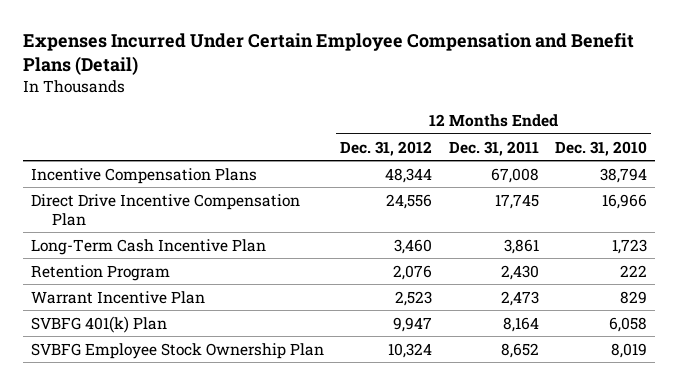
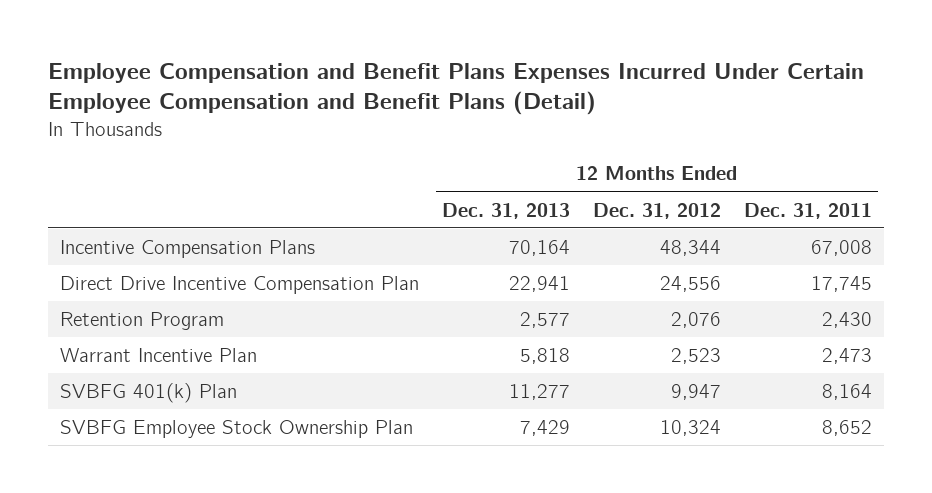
[22,33,634,76] Expenses Incurred Under Certain Employee Compensation and Benefit Plans (Detail) -> [48,62,865,116] Employee Compensation and Benefit Plans Expenses Incurred Under Certain Employee Compensation and Benefit Plans (Detail)
[554,140,647,156] Dec. 31, 2010 -> none
none -> [442,202,571,219] Dec. 31, 2013
[30,238,266,255] Long-Term Cash Incentive Plan -> none

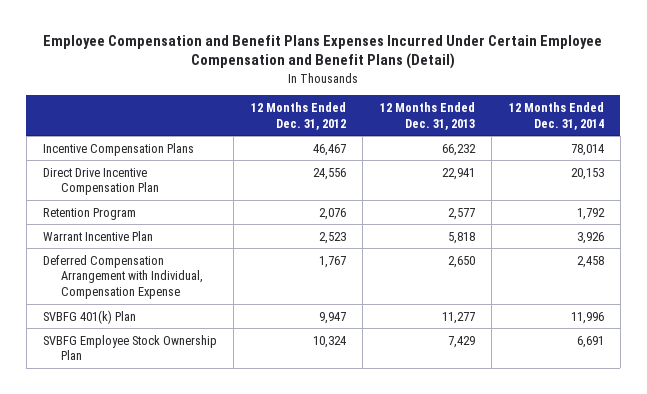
[744,202,873,219] Dec. 31, 2011 -> none
none -> [508,101,604,130] 12 Months Ended Dec. 31, 2014
[509,239,571,256] 70,164 -> [441,143,476,156] 66,232
[660,239,722,256] 48,344 -> [312,143,346,156] 46,467
none -> [43,254,204,300] Deferred Compensation Arrangement with Individual, Compensation Expense

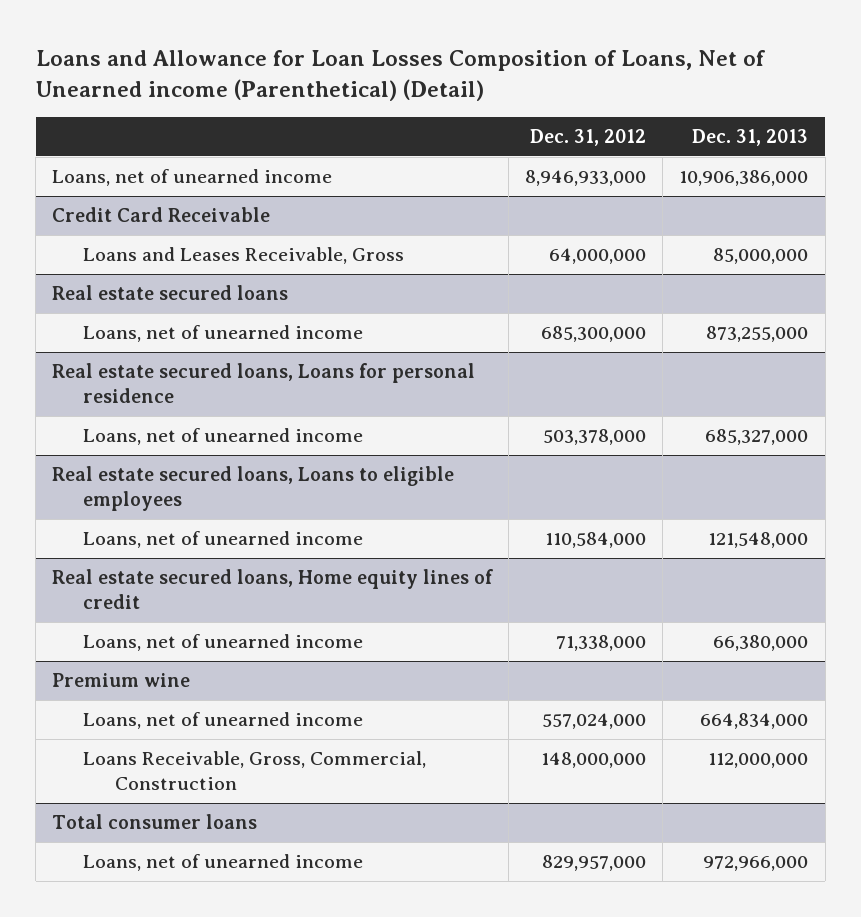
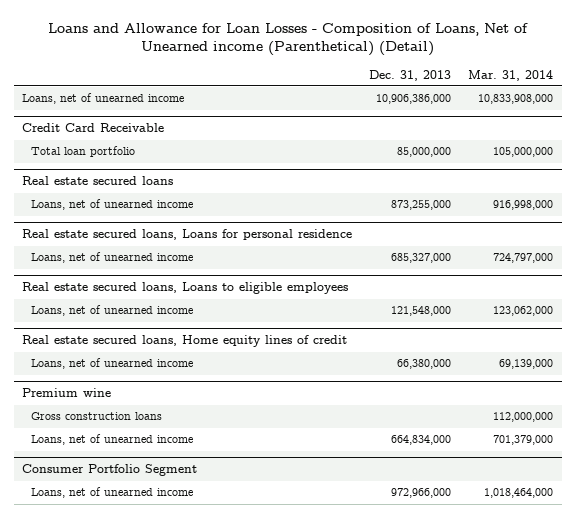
[35,50,765,101] Loans and Allowance for Loan Losses Composition of Loans, Net of Unearned income (Parenthetical) (Detail) -> [47,22,528,57] Loans and Allowance for Loan Losses - Composition of Loans, Net of Unearned income (Parenthetical) (Detail)
[530,128,647,146] Dec. 31, 2012 -> none
none -> [468,69,554,81] Mar. 31, 2014
[83,247,405,265] Loans and Leases Receivable, Gross -> [31,146,136,158] Total loan portfolio
none -> [31,412,163,421] Gross construction loans
[83,751,427,790] Loans Receivable, Gross, Commercial, Construction -> none
[52,814,258,830] Total consumer loans -> none
none -> [22,464,198,477] Consumer Portfolio Segment

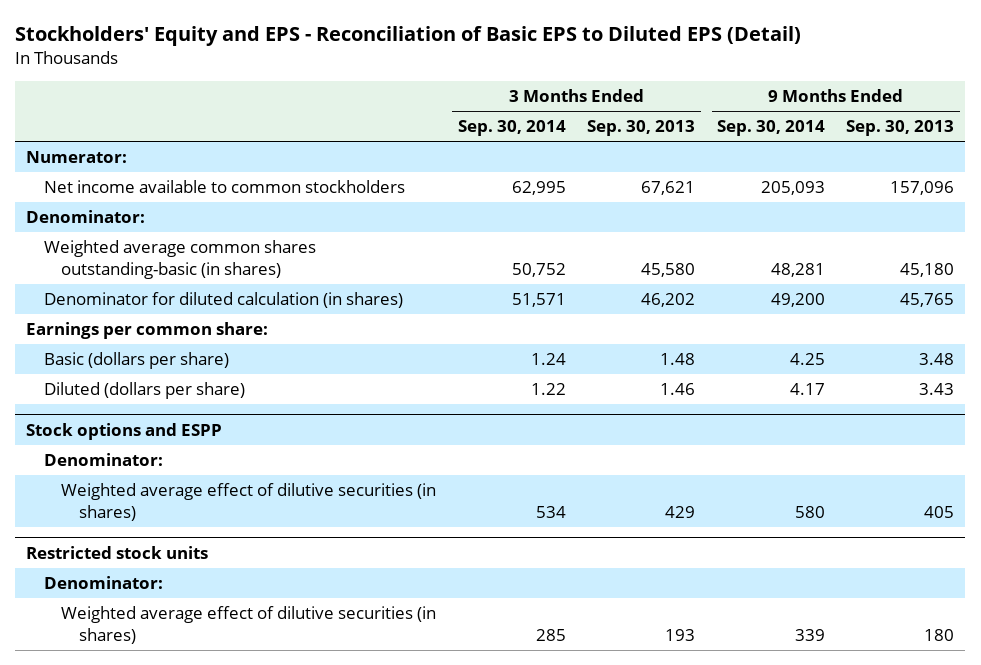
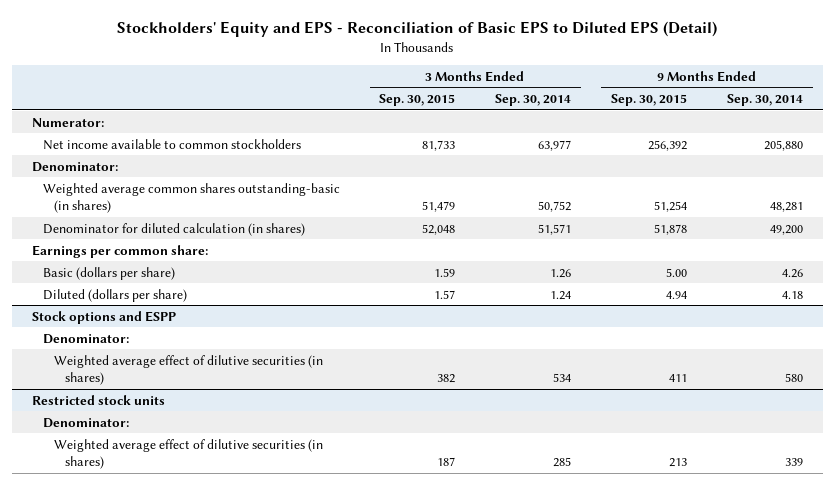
[587,120,696,137] Sep. 30, 2013 -> none
[846,120,955,137] Sep. 30, 2013 -> none
none -> [379,94,456,107] Sep. 30, 2015
none -> [610,94,687,107] Sep. 30, 2015
[511,181,566,196] 62,995 -> [538,139,572,151] 63,977
[760,181,825,196] 205,093 -> [763,139,803,151] 205,880
[530,353,566,366] 1.24 -> [550,268,572,278] 1.26
[789,353,825,366] 4.25 -> [781,268,803,278] 4.26
[530,383,566,396] 1.22 -> [550,290,572,300] 1.24
[789,383,825,396] 4.17 -> [781,290,803,299] 4.18

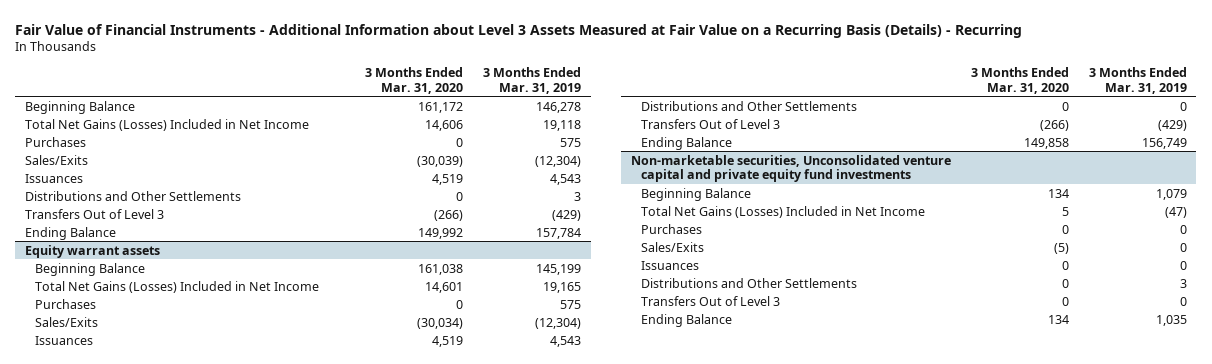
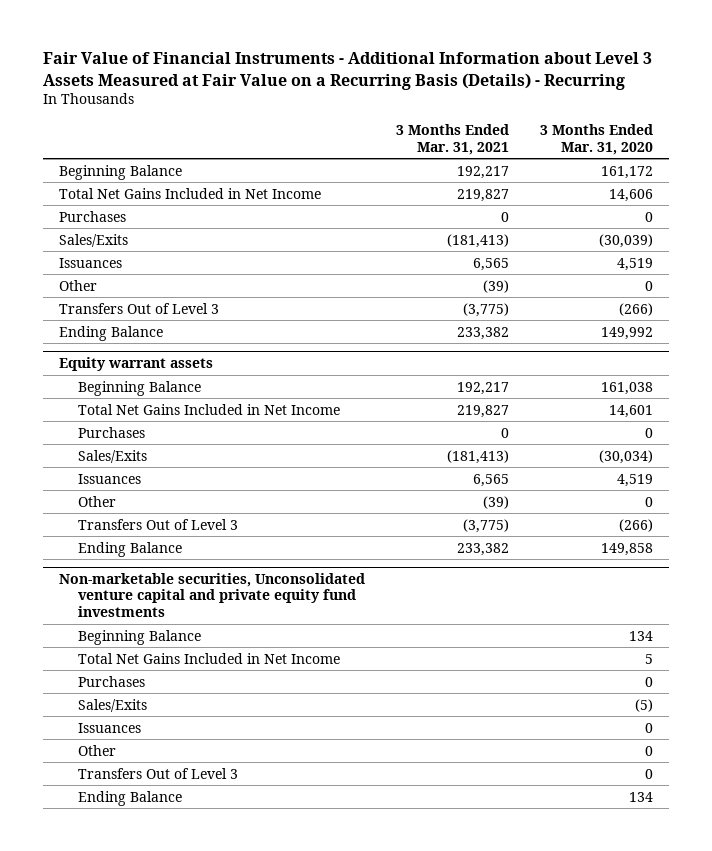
[482,66,581,94] 3 Months Ended Mar. 31, 2019 -> none
none -> [395,124,509,155] 3 Months Ended Mar. 31, 2021
[25,118,310,131] Total Net Gains (Losses) Included in Net Income -> [58,187,321,199] Total Net Gains Included in Net Income
[25,190,242,201] Distributions and Other Settlements -> none
none -> [58,279,97,291] Other
[34,280,319,293] Total Net Gains (Losses) Included in Net Income -> [78,403,341,415] Total Net Gains Included in Net Income
[640,100,857,111] Distributions and Other Settlements -> none
none -> [78,495,117,507] Other
[640,205,925,218] Total Net Gains (Losses) Included in Net Income -> [78,652,341,664] Total Net Gains Included in Net Income
[640,277,857,288] Distributions and Other Settlements -> none
none -> [78,744,117,756] Other

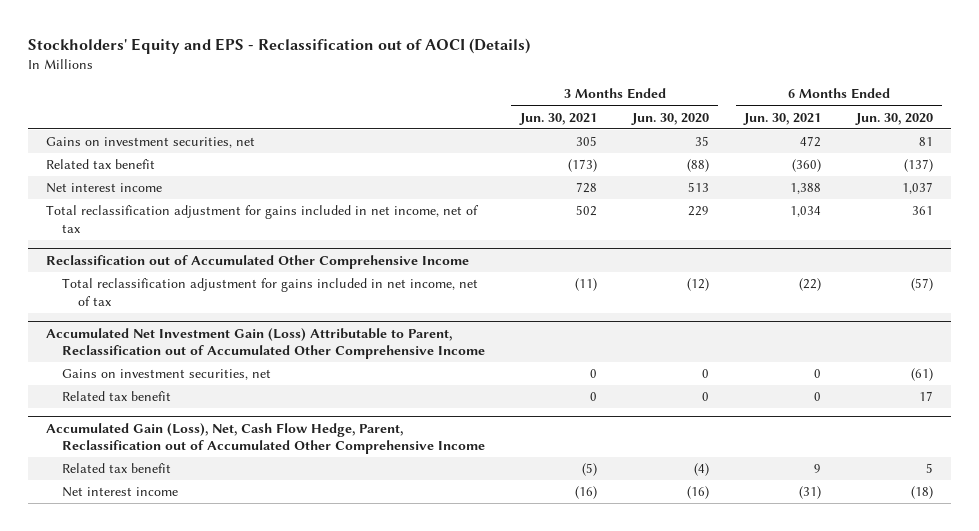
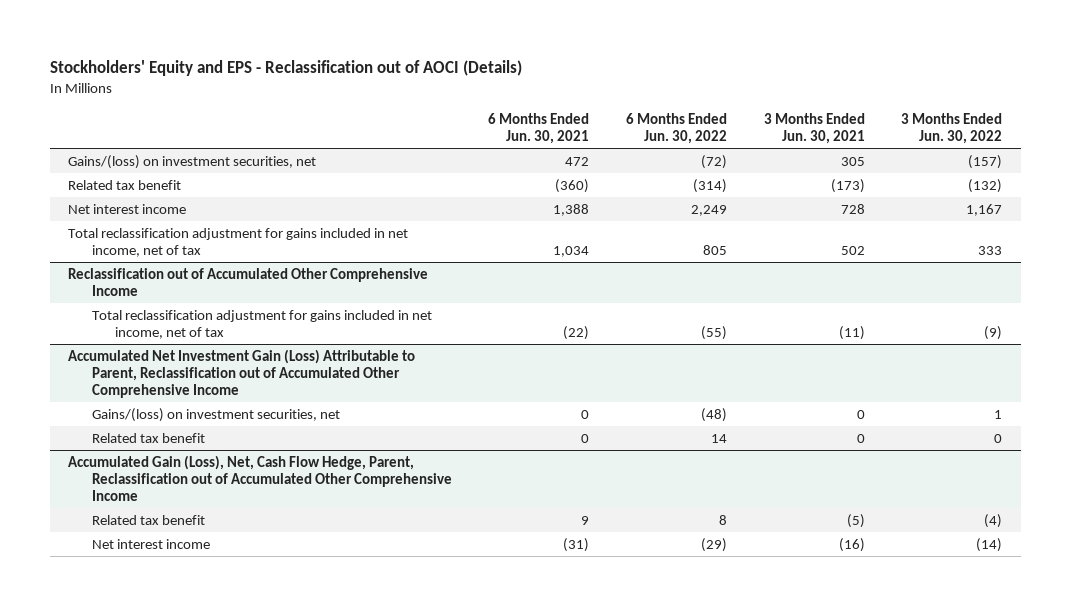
[631,112,710,125] Jun. 30, 2020 -> none
[855,112,934,125] Jun. 30, 2020 -> none
none -> [626,113,728,145] 6 Months Ended Jun. 30, 2022
none -> [901,113,1003,145] 3 Months Ended Jun. 30, 2022
[45,137,255,149] Gains on investment securities, net -> [68,154,317,169] Gains/(loss) on investment securities, net
[61,369,271,381] Gains on investment securities, net -> [91,407,340,422] Gains/(loss) on investment securities, net

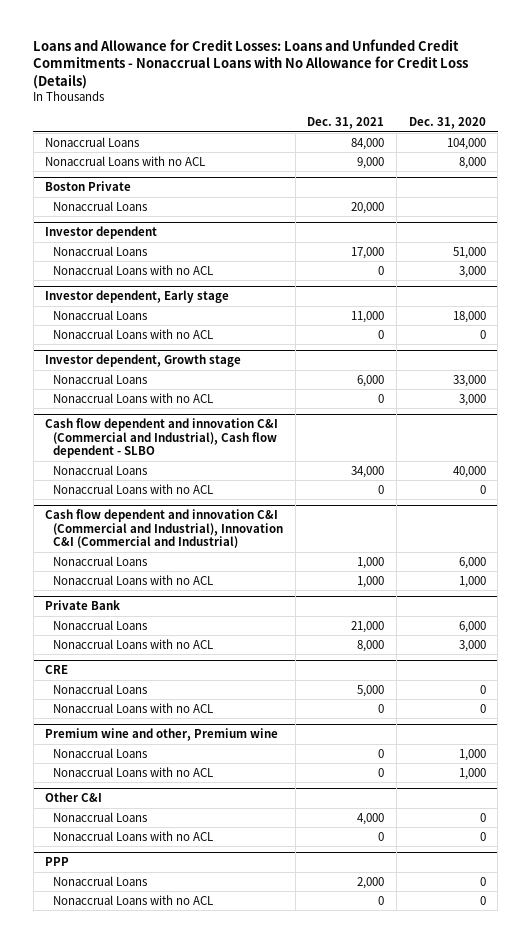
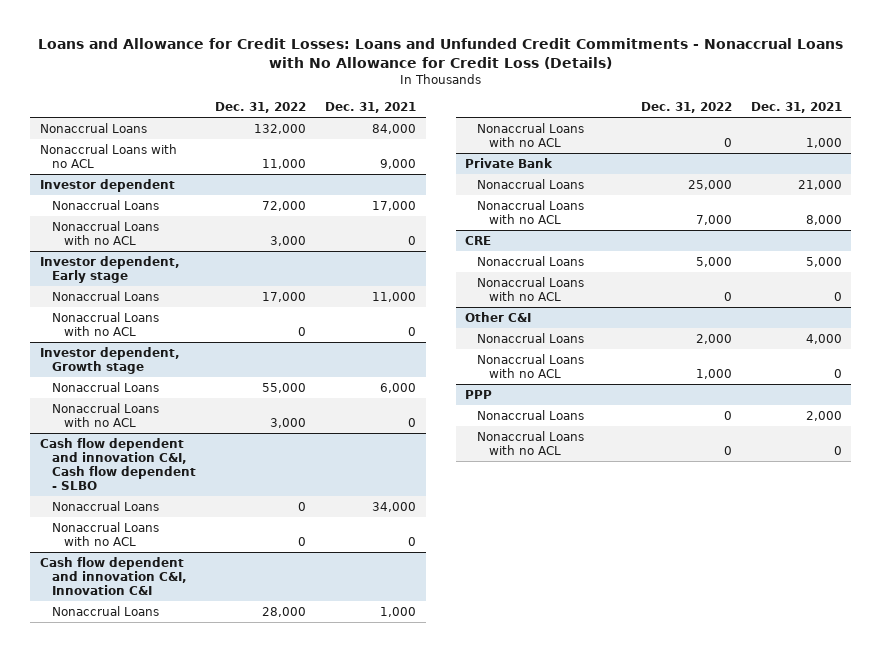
[408,117,486,130] Dec. 31, 2020 -> none
none -> [214,102,306,114] Dec. 31, 2022
[45,181,132,192] Boston Private -> none
[53,200,148,211] Nonaccrual Loans -> none
[45,418,279,459] Cash flow dependent and innovation C&I (Commercial and Industrial), Cash flow dependent - SLBO -> [39,437,196,490] Cash flow dependent and innovation C&I, Cash flow dependent - SLBO
[45,509,284,549] Cash flow dependent and innovation C&I (Commercial and Industrial), Innovation C&I (Commercial and Industrial) -> [39,556,187,595] Cash flow dependent and innovation C&I, Innovation C&I
[45,728,279,742] Premium wine and other, Premium wine -> none
[53,747,148,758] Nonaccrual Loans -> none
[53,766,214,777] Nonaccrual Loans with no ACL -> none

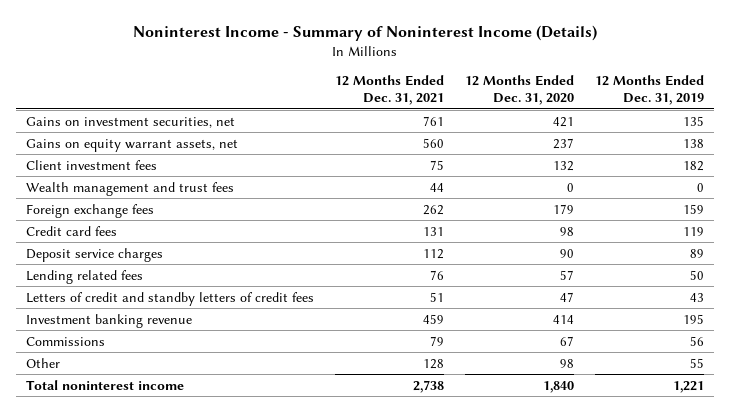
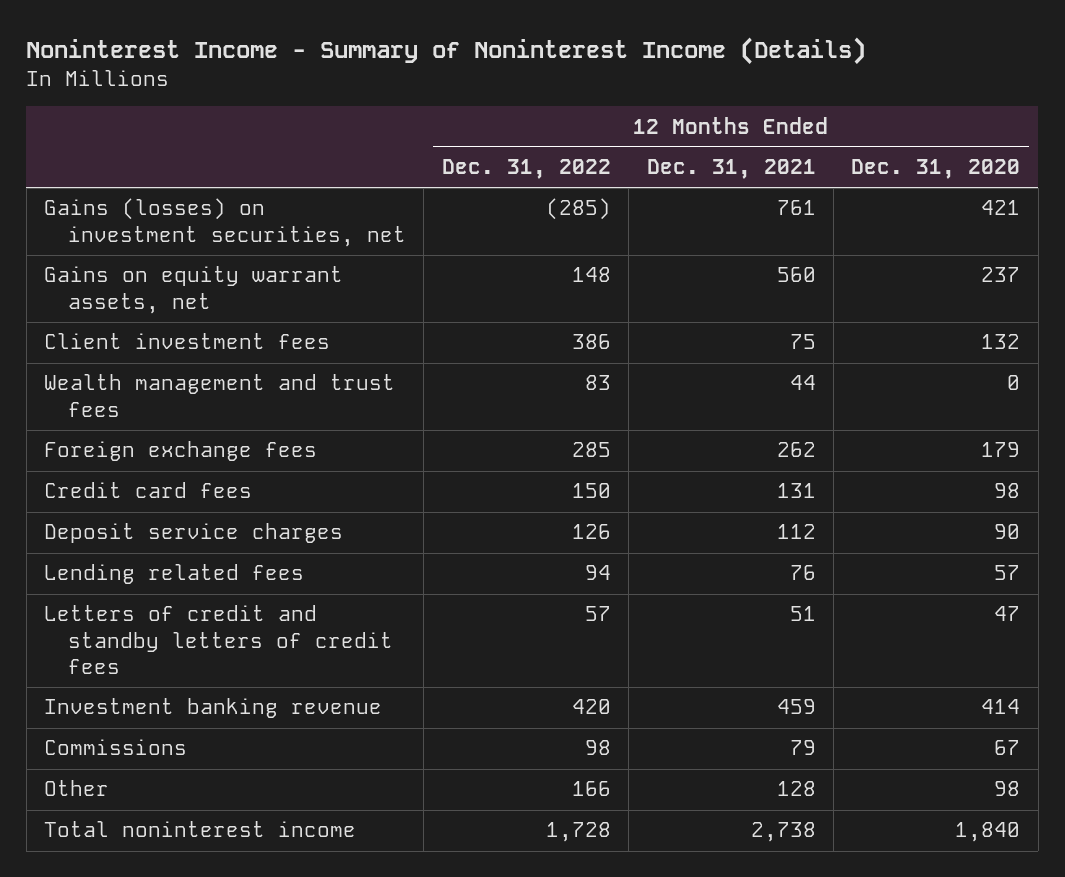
[595,75,705,106] 12 Months Ended Dec. 31, 2019 -> none
none -> [441,159,611,180] Dec. 31, 2022
[26,116,236,128] Gains on investment securities, net -> [44,198,406,247] Gains (losses) on investment securities, net

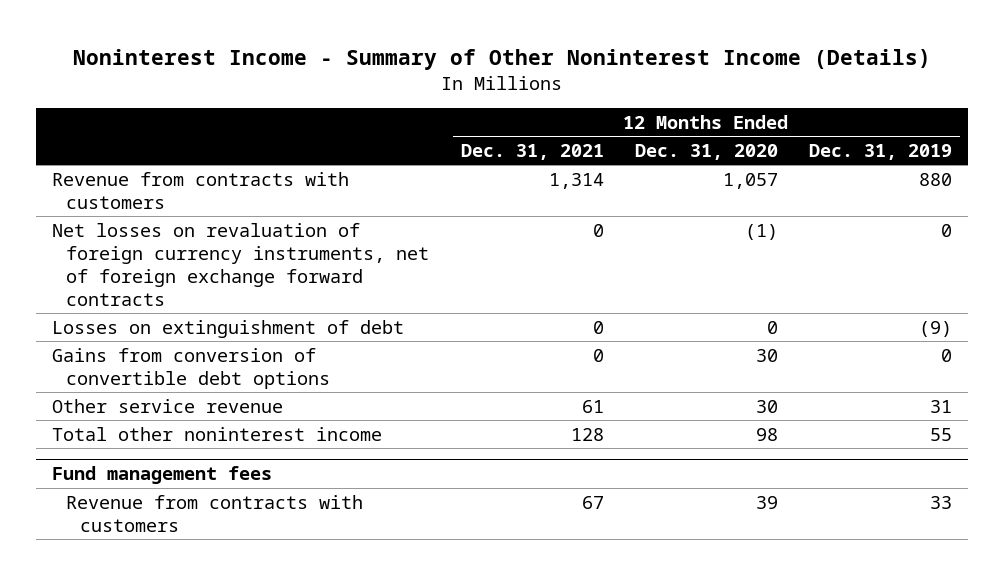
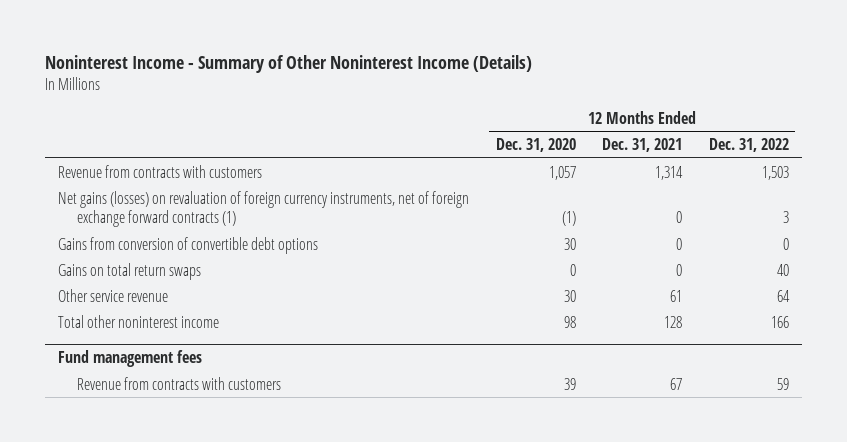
[809,143,953,160] Dec. 31, 2019 -> none
none -> [708,138,789,153] Dec. 31, 2022
[51,319,404,338] Losses on extinguishment of debt -> none
[51,222,430,306] Net losses on revaluation of foreign currency instruments, net of foreign exchange forward contracts -> [58,190,470,228] Net gains (losses) on revaluation of foreign currency instruments, net of foreign exchange forward contracts (1)
none -> [58,262,202,280] Gains on total return swaps

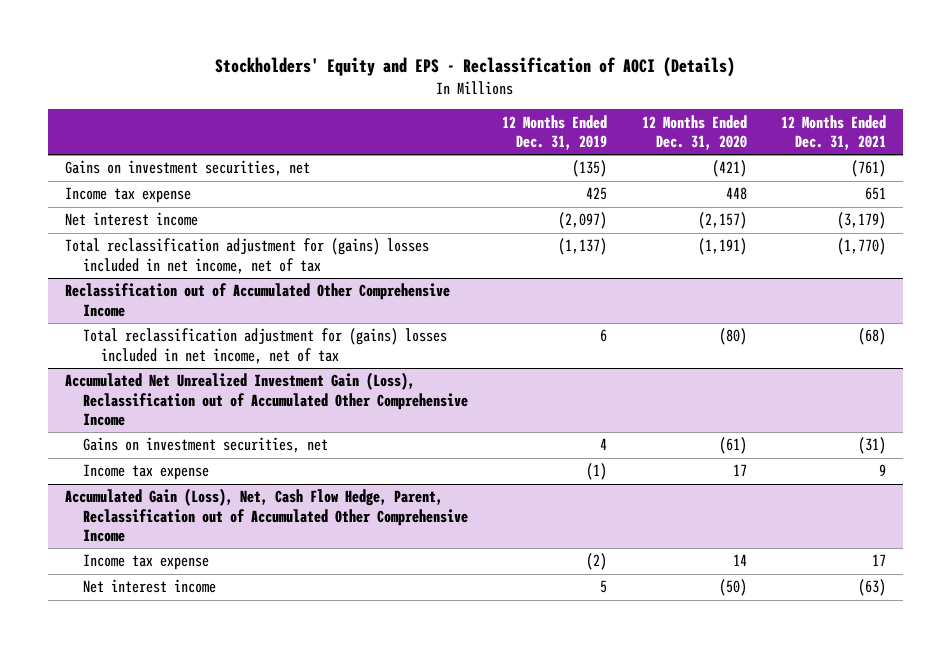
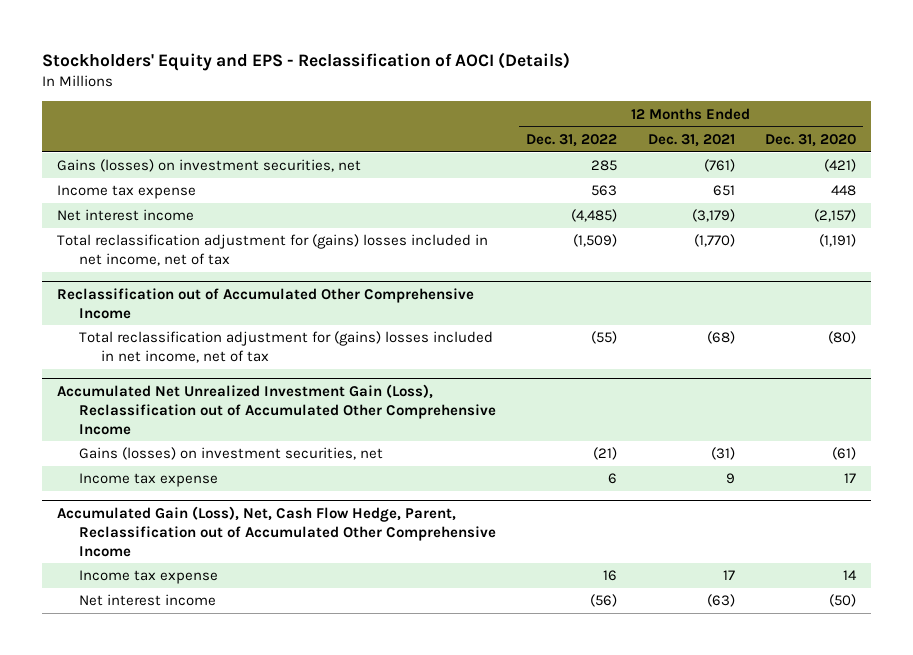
[502,114,608,151] 12 Months Ended Dec. 31, 2019 -> none
none -> [526,133,618,147] Dec. 31, 2022
[64,160,310,177] Gains on investment securities, net -> [57,159,362,173] Gains (losses) on investment securities, net
[83,437,329,454] Gains on investment securities, net -> [79,447,384,461] Gains (losses) on investment securities, net

